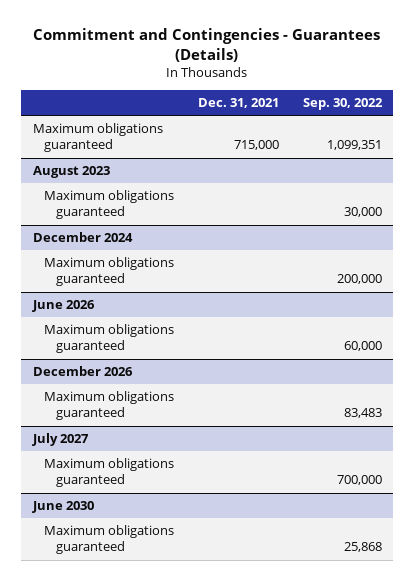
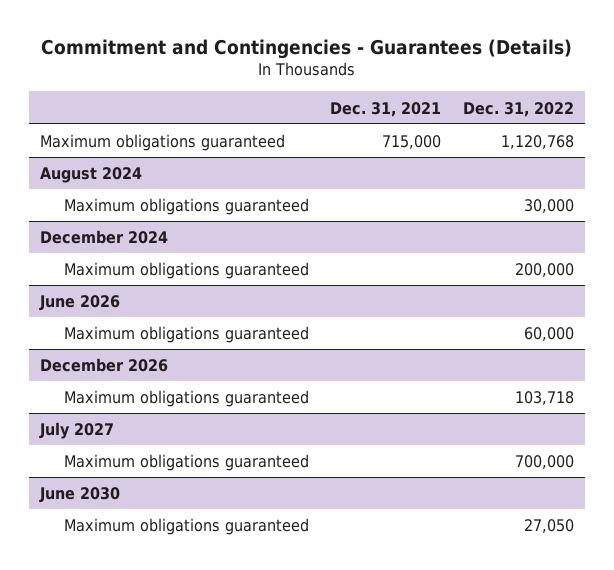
[302,97,383,110] Sep. 30, 2022 -> none
none -> [463,101,575,117] Dec. 31, 2022
[32,166,110,179] August 2023 -> [39,167,142,184] August 2024

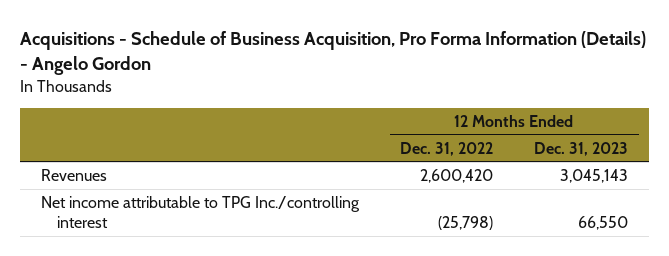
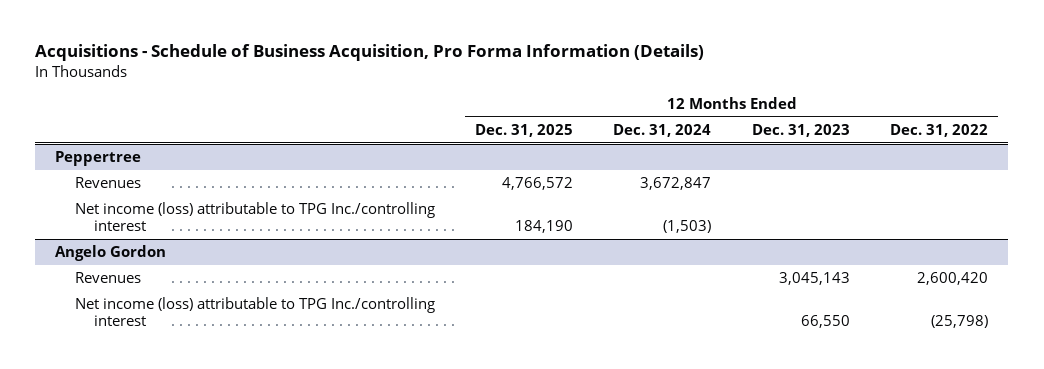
[19,30,646,75] Acquisitions - Schedule of Business Acquisition, Pro Forma Information (Details) - Angelo Gordon -> [35,44,705,62] Acquisitions - Schedule of Business Acquisition, Pro Forma Information (Details)
none -> [475,123,574,137] Dec. 31, 2025
none -> [613,123,712,137] Dec. 31, 2024
none -> [55,151,142,167] Peppertree
none -> [74,177,141,189] Revenues
none -> [74,202,435,231] Net income (loss) attributable to TPG Inc./controlling interest
none -> [55,245,167,262] Angelo Gordon
[40,196,360,228] Net income attributable to TPG Inc./controlling interest -> [74,297,435,326] Net income (loss) attributable to TPG Inc./controlling interest

